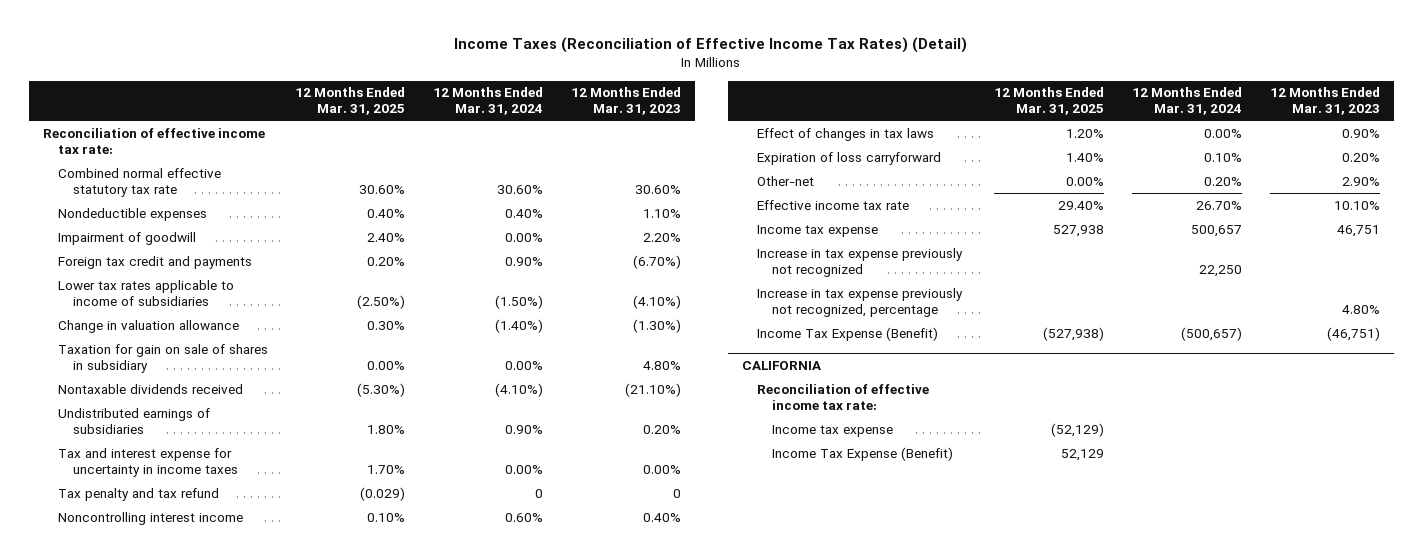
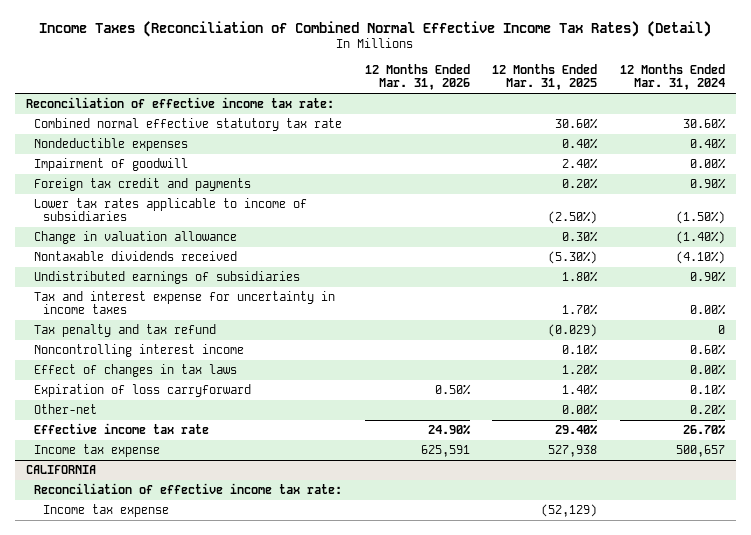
[454,37,968,54] Income Taxes (Reconciliation of Effective Income Tax Rates) (Detail) -> [39,20,712,37] Income Taxes (Reconciliation of Combined Normal Effective Income Tax Rates) (Detail)
[570,87,681,116] 12 Months Ended Mar. 31, 2023 -> none
none -> [364,64,470,91] 12 Months Ended Mar. 31, 2026
[57,343,268,373] Taxation for gain on sale of shares in subsidiary -> none
[756,247,963,277] Increase in tax expense previously not recognized -> none
[756,287,963,317] Increase in tax expense previously not recognized, percentage -> none
[756,326,938,341] Income Tax Expense (Benefit) -> none
[771,446,953,461] Income Tax Expense (Benefit) -> none

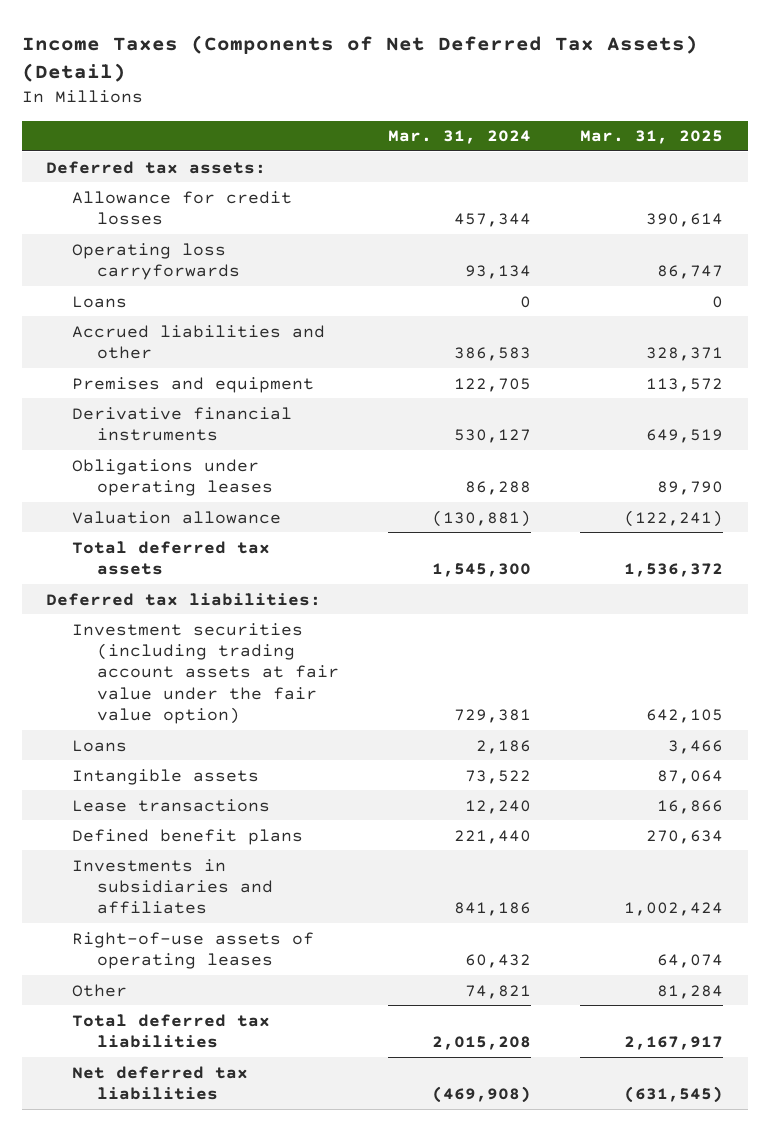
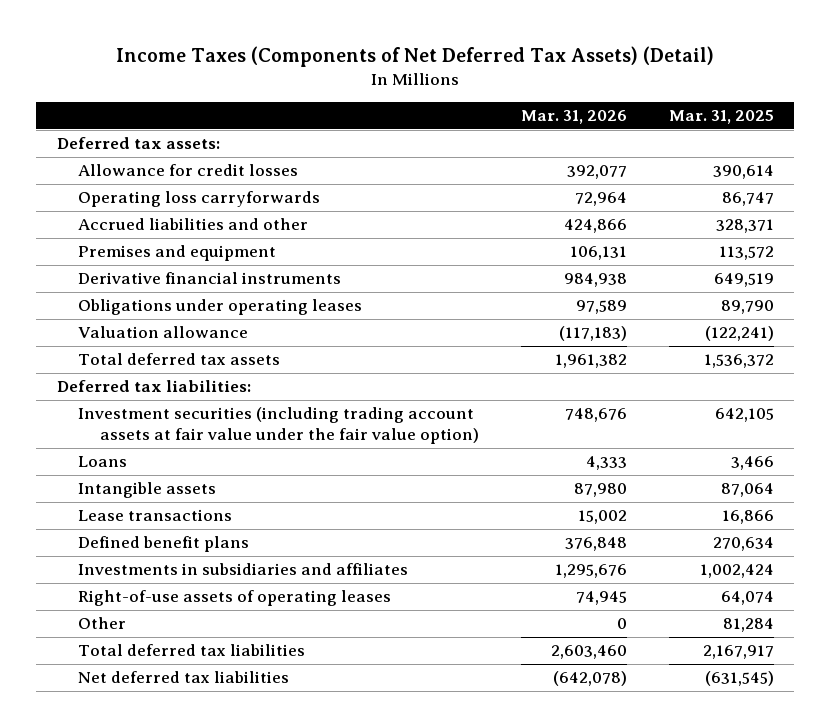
[388,130,532,145] Mar. 31, 2024 -> none
none -> [520,110,627,125] Mar. 31, 2026
[71,295,127,308] Loans -> none

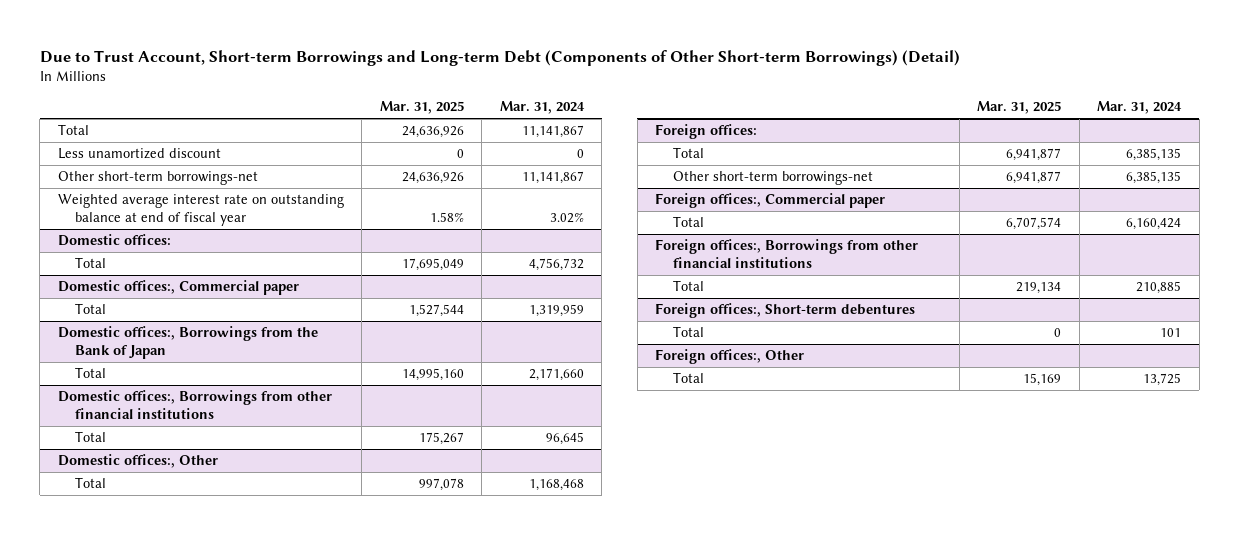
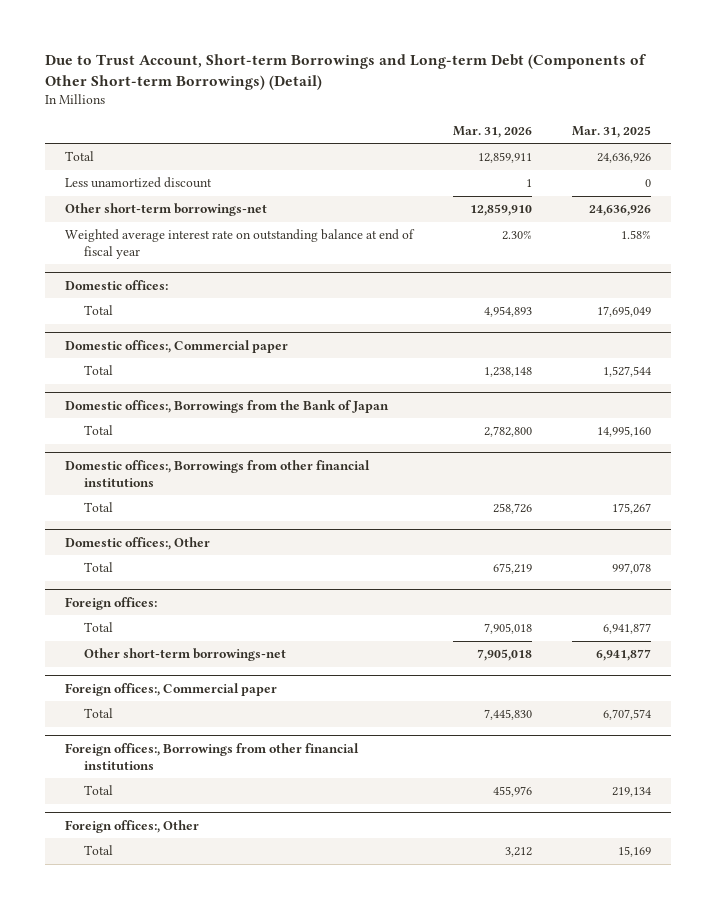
[499,101,585,115] Mar. 31, 2024 -> none
none -> [452,125,532,138] Mar. 31, 2026
[655,303,916,319] Foreign offices:, Short-term debentures -> none
[672,326,704,338] Total -> none

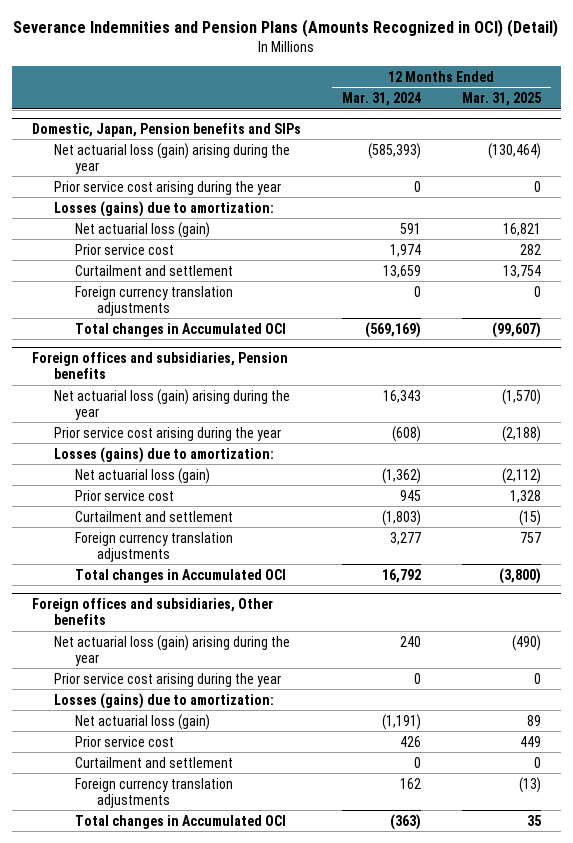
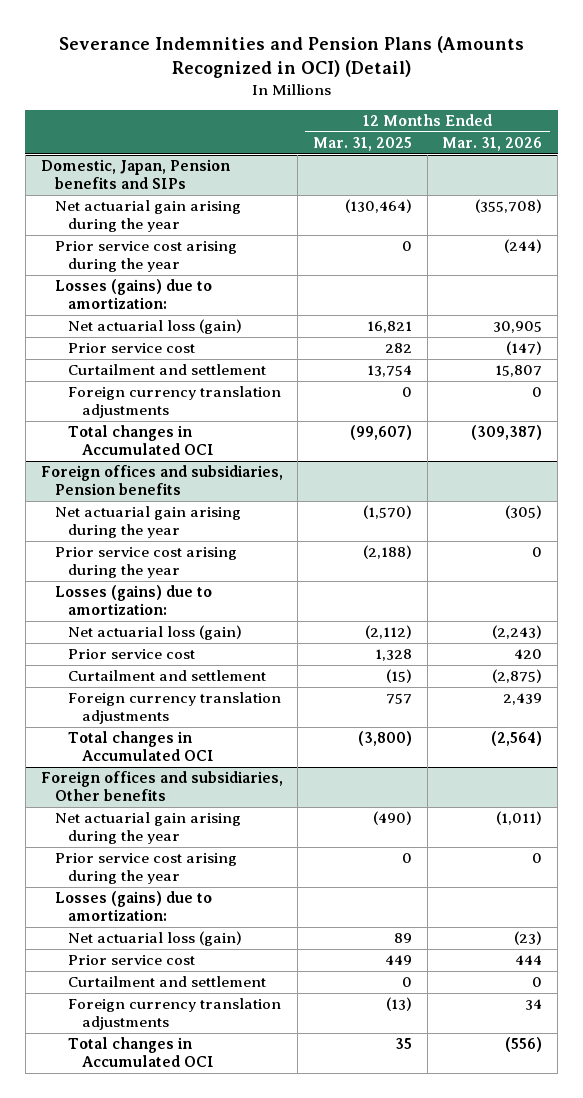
[341,92,421,107] Mar. 31, 2024 -> none
none -> [442,137,543,152] Mar. 31, 2026
[53,142,290,174] Net actuarial loss (gain) arising during the year -> [54,200,241,233] Net actuarial gain arising during the year
[53,388,290,420] Net actuarial loss (gain) arising during the year -> [54,506,241,539] Net actuarial gain arising during the year
[53,634,290,666] Net actuarial loss (gain) arising during the year -> [54,812,241,845] Net actuarial gain arising during the year

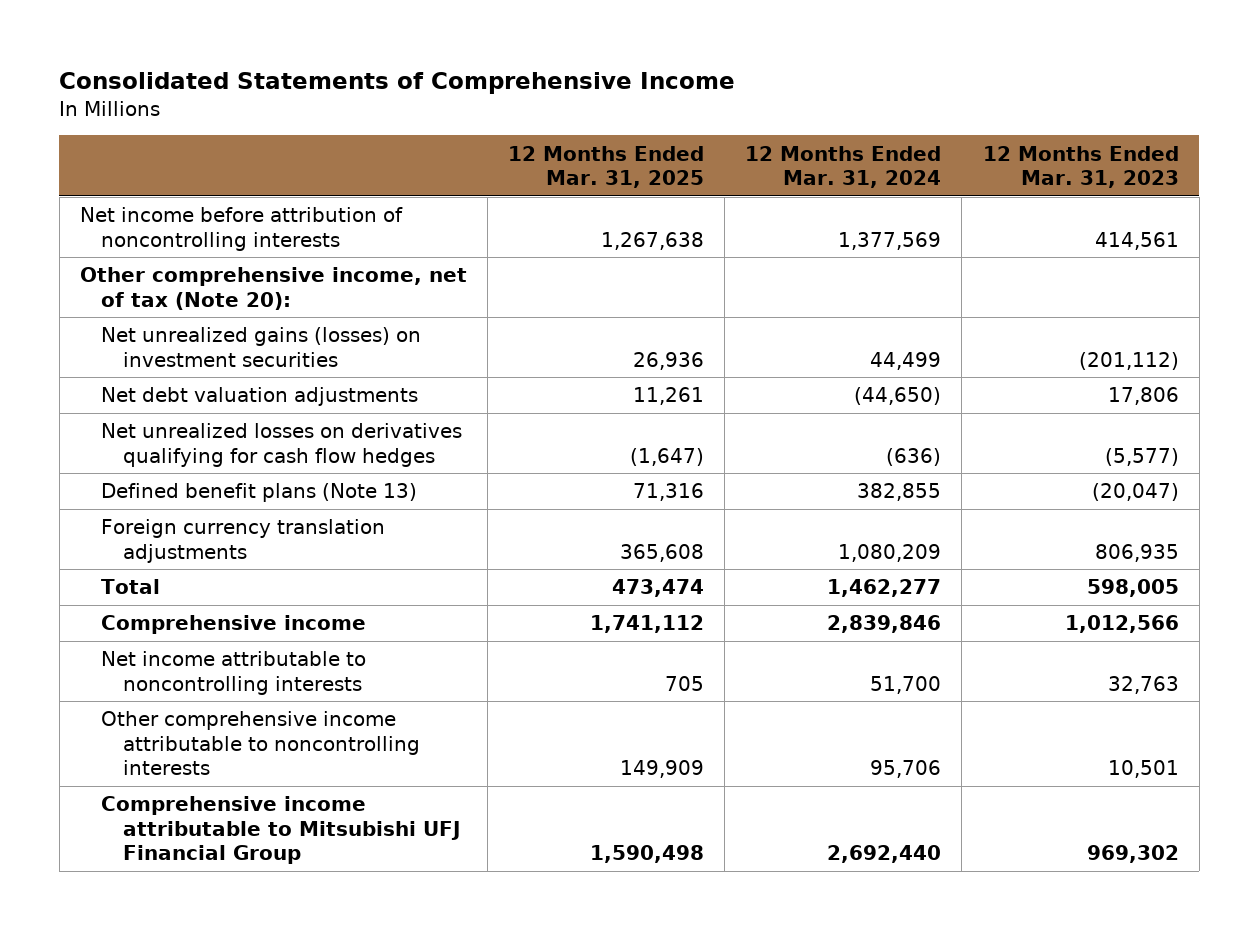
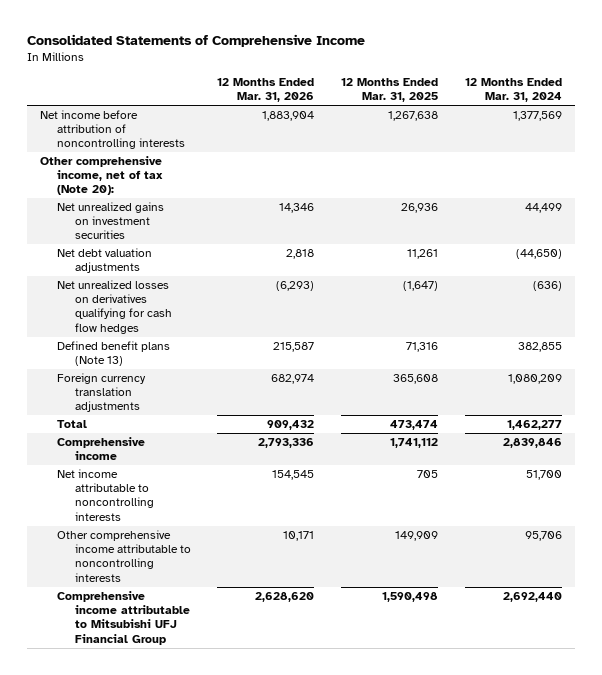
[982,145,1179,188] 12 Months Ended Mar. 31, 2023 -> none
none -> [217,77,315,103] 12 Months Ended Mar. 31, 2026
[101,327,422,367] Net unrealized gains (losses) on investment securities -> [57,201,165,240] Net unrealized gains on investment securities

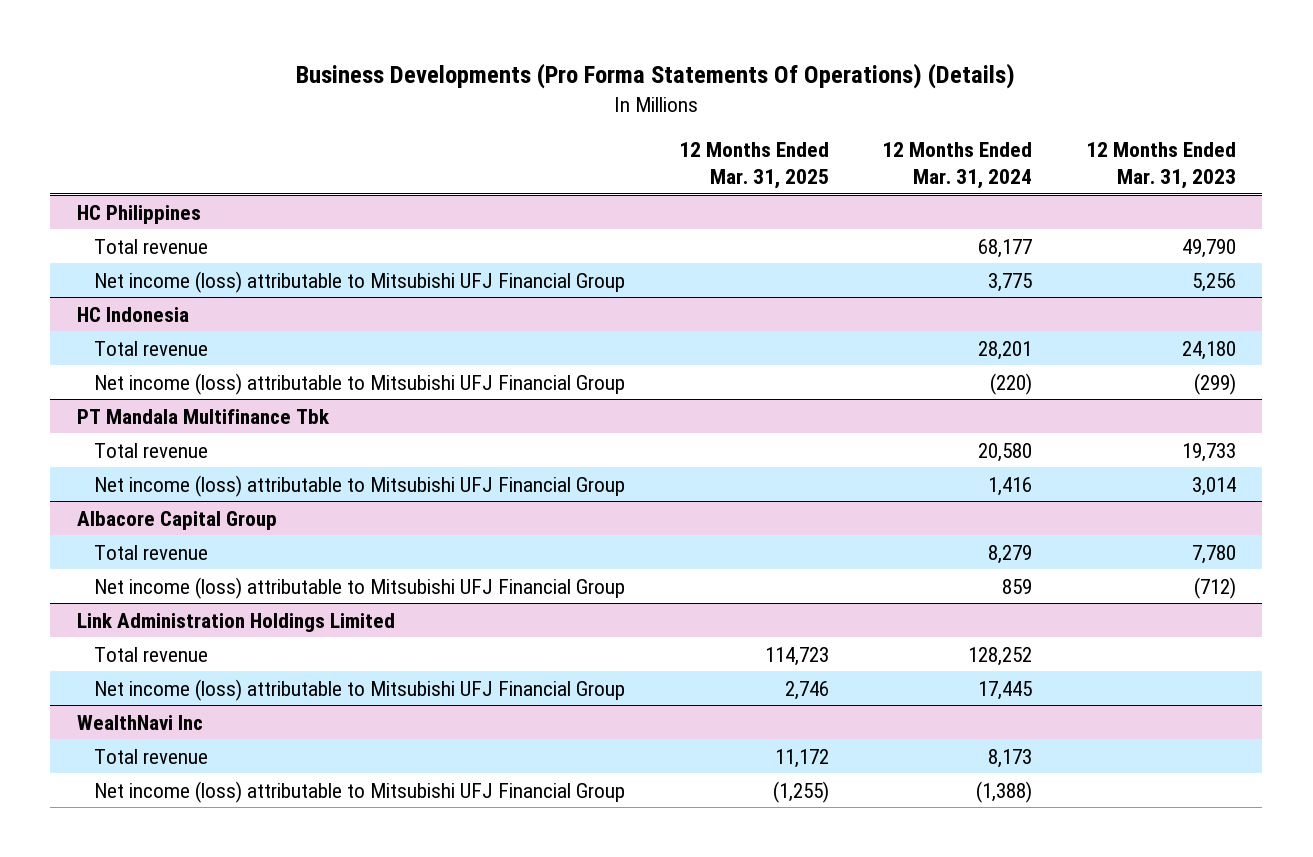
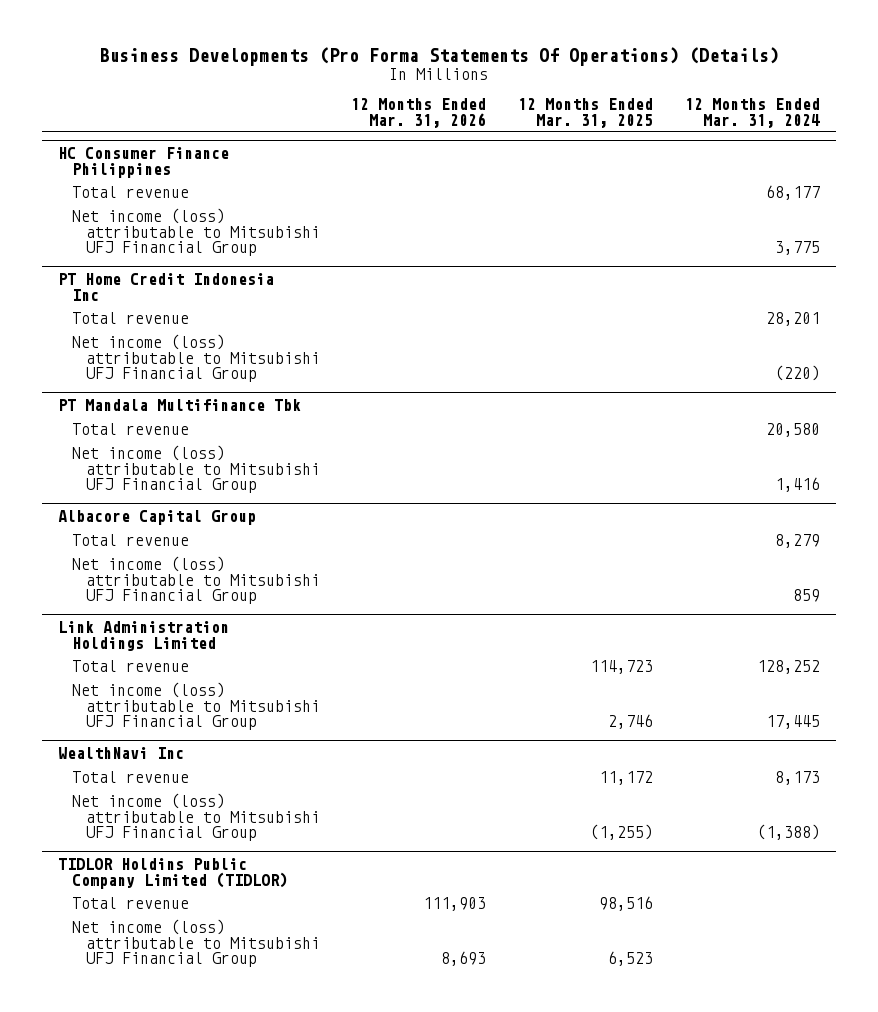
[1085,142,1236,189] 12 Months Ended Mar. 31, 2023 -> none
none -> [351,98,487,129] 12 Months Ended Mar. 31, 2026
[76,204,201,224] HC Philippines -> [58,146,230,178] HC Consumer Finance Philippines
[76,306,189,322] HC Indonesia -> [58,272,275,301] PT Home Credit Indonesia Inc
none -> [58,857,288,889] TIDLOR Holdins Public Company Limited (TIDLOR)
none -> [71,896,189,909] Total revenue
none -> [71,918,320,968] Net income (loss) attributable to Mitsubishi UFJ Financial Group

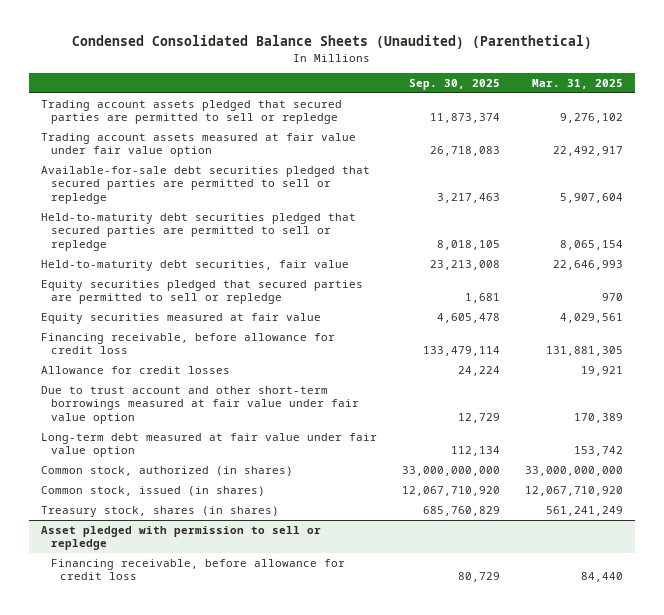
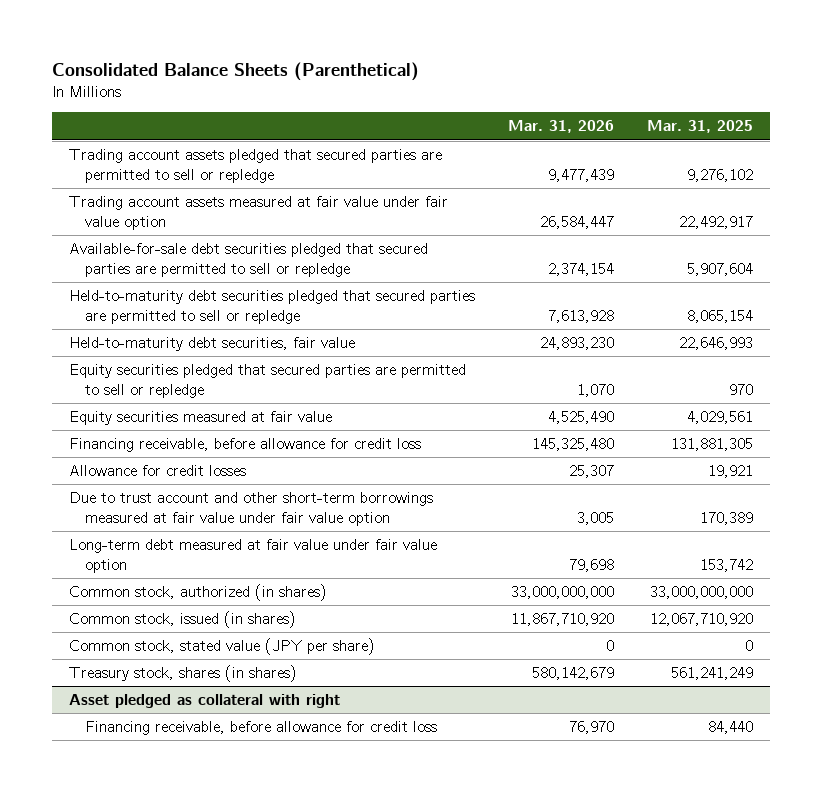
[72,35,593,50] Condensed Consolidated Balance Sheets (Unaudited) (Parenthetical) -> [52,61,420,81] Consolidated Balance Sheets (Parenthetical)
[409,78,501,90] Sep. 30, 2025 -> none
none -> [507,120,614,134] Mar. 31, 2026
none -> [68,638,375,656] Common stock, stated value (JPY per share)
[41,525,322,551] Asset pledged with permission to sell or repledge -> [68,694,340,709] Asset pledged as collateral with right

